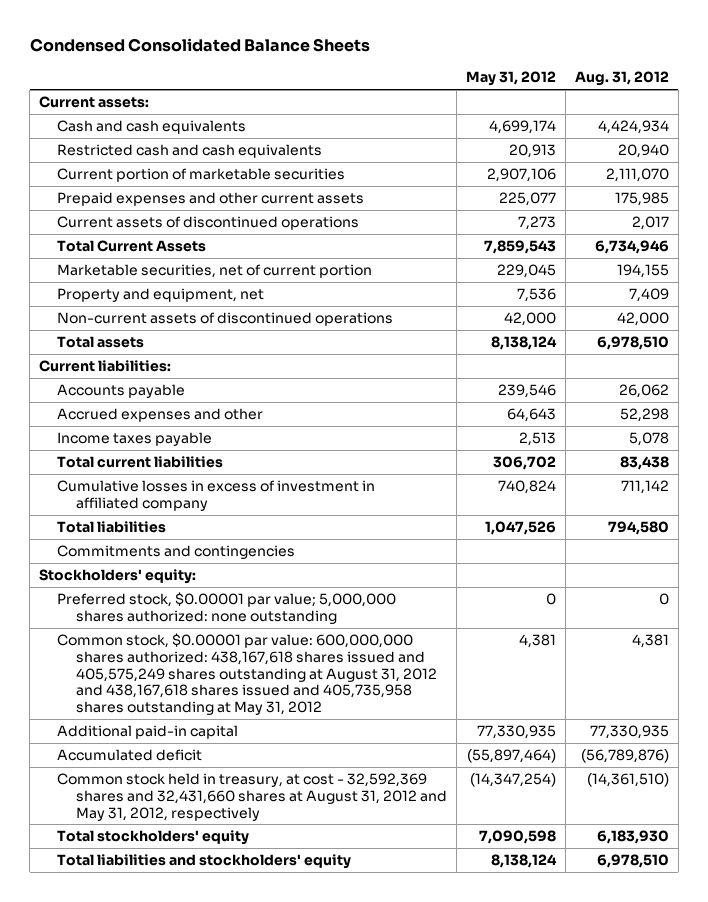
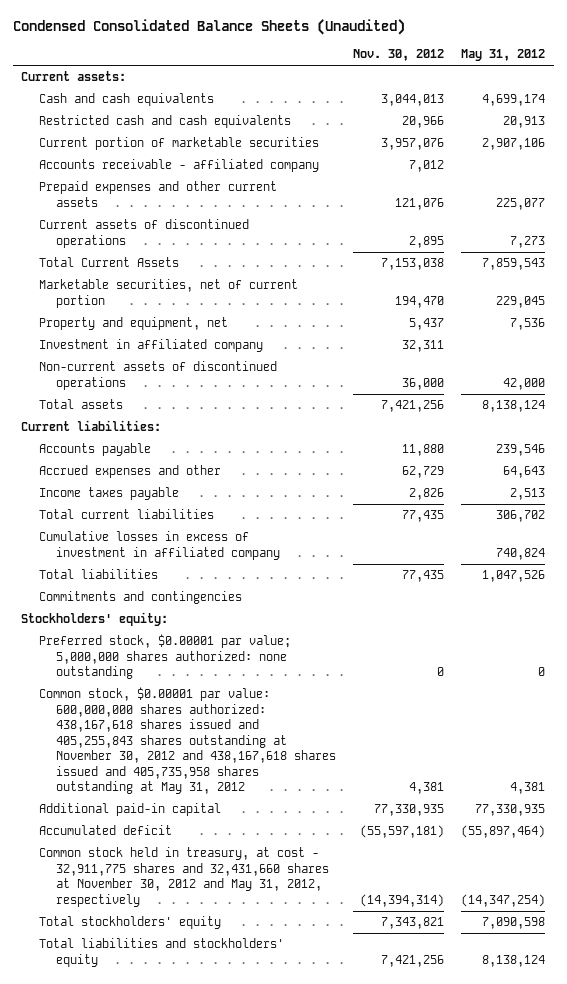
[29,38,370,53] Condensed Consolidated Balance Sheets -> [12,19,405,36] Condensed Consolidated Balance Sheets (Unaudited)
[574,71,669,87] Aug. 31, 2012 -> none
none -> [353,49,445,62] Nov. 30, 2012
none -> [38,159,319,173] Accounts receivable - affiliated company
none -> [38,339,263,353] Investment in affiliated company
[57,633,437,716] Common stock, $0.00001 par value: 600,000,000 shares authorized: 438,167,618 shares issued and 405,575,249 shares outstanding at August 31, 2012 and 438,167,618 shares issued and 405,735,958 shares outstanding at May 31, 2012 -> [38,687,337,795] Common stock, $0.00001 par value: 600,000,000 shares authorized: 438,167,618 shares issued and 405,255,843 shares outstanding at November 30, 2012 and 438,167,618 shares issued and 405,735,958 shares outstanding at May 31, 2012
[57,773,447,821] Common stock held in treasury, at cost - 32,592,369 shares and 32,431,660 shares at August 31, 2012 and May 31, 2012, respectively -> [38,847,330,907] Common stock held in treasury, at cost - 32,911,775 shares and 32,431,660 shares at November 30, 2012 and May 31, 2012, respectively

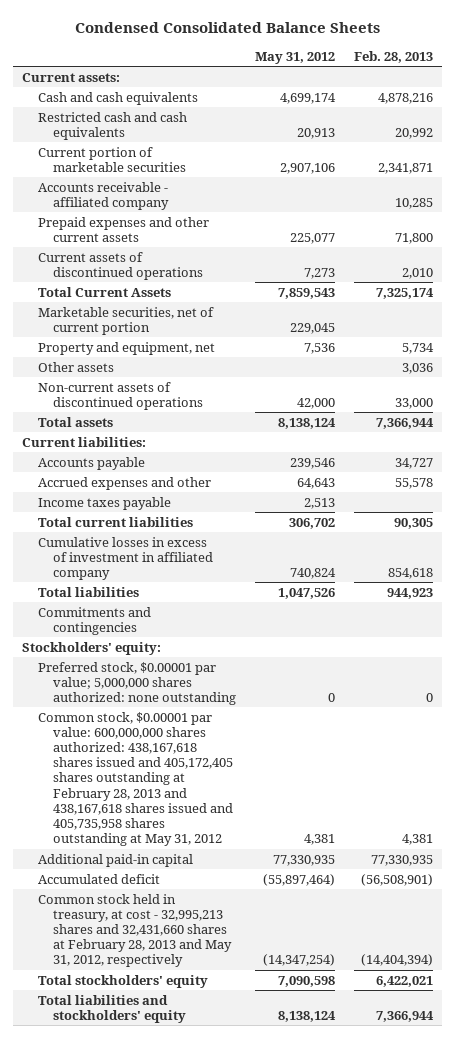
[12,19,405,36] Condensed Consolidated Balance Sheets (Unaudited) -> [74,22,380,34] Condensed Consolidated Balance Sheets
[353,49,445,62] Nov. 30, 2012 -> none
none -> [353,50,433,63] Feb. 28, 2013
[38,339,263,353] Investment in affiliated company -> none
none -> [37,361,114,372] Other assets
[38,687,337,795] Common stock, $0.00001 par value: 600,000,000 shares authorized: 438,167,618 shares issued and 405,255,843 shares outstanding at November 30, 2012 and 438,167,618 shares issued and 405,735,958 shares outstanding at May 31, 2012 -> [37,711,234,847] Common stock, $0.00001 par value: 600,000,000 shares authorized: 438,167,618 shares issued and 405,172,405 shares outstanding at February 28, 2013 and 438,167,618 shares issued and 405,735,958 shares outstanding at May 31, 2012
[38,847,330,907] Common stock held in treasury, at cost - 32,911,775 shares and 32,431,660 shares at November 30, 2012 and May 31, 2012, respectively -> [37,893,233,968] Common stock held in treasury, at cost - 32,995,213 shares and 32,431,660 shares at February 28, 2013 and May 31, 2012, respectively

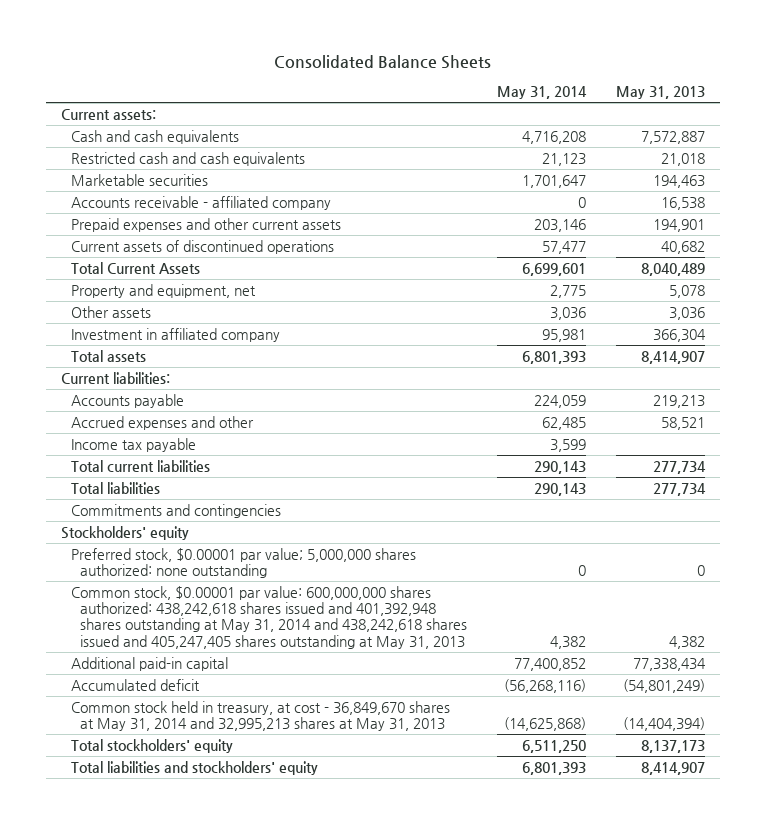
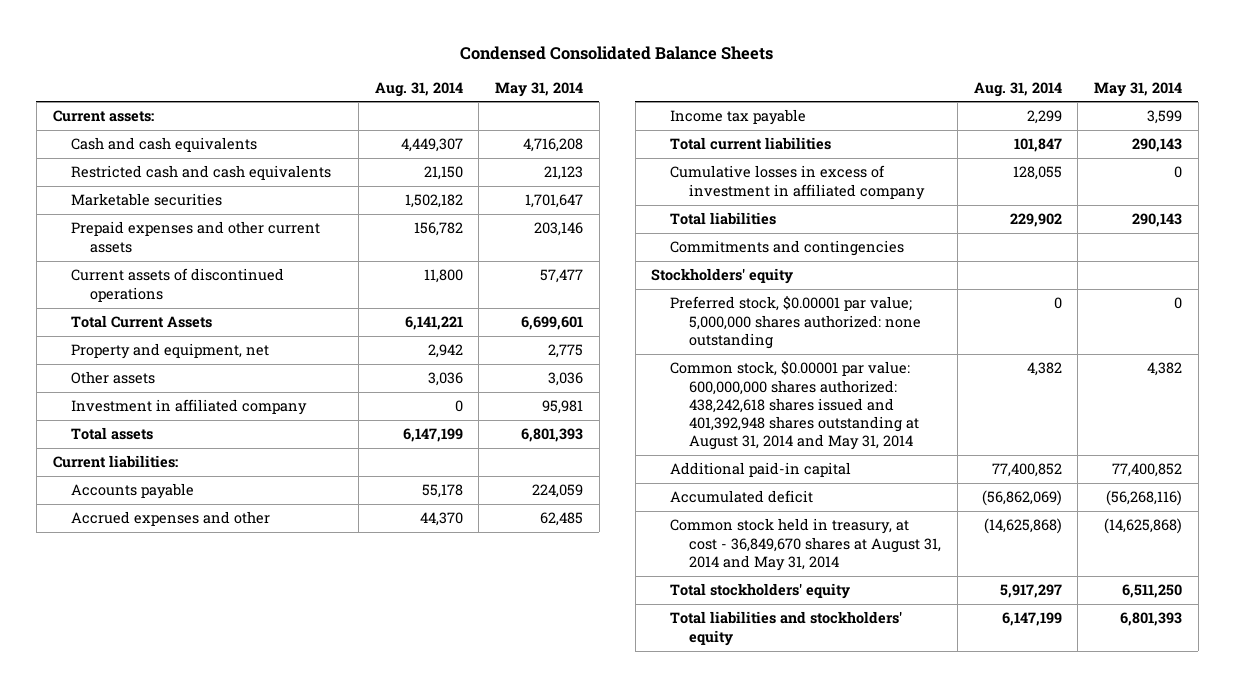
[274,55,492,70] Consolidated Balance Sheets -> [460,45,774,60] Condensed Consolidated Balance Sheets
[616,86,706,100] May 31, 2013 -> none
none -> [374,81,463,97] Aug. 31, 2014
[70,195,331,210] Accounts receivable - affiliated company -> none
none -> [670,165,926,200] Cumulative losses in excess of investment in affiliated company
[70,585,468,649] Common stock, $0.00001 par value: 600,000,000 shares authorized: 438,242,618 shares issued and 401,392,948 shares outstanding at May 31, 2014 and 438,242,618 shares issued and 405,247,405 shares outstanding at May 31, 2013 -> [670,361,920,451] Common stock, $0.00001 par value: 600,000,000 shares authorized: 438,242,618 shares issued and 401,392,948 shares outstanding at August 31, 2014 and May 31, 2014
[70,700,450,731] Common stock held in treasury, at cost - 36,849,670 shares at May 31, 2014 and 32,995,213 shares at May 31, 2013 -> [670,518,942,571] Common stock held in treasury, at cost - 36,849,670 shares at August 31, 2014 and May 31, 2014

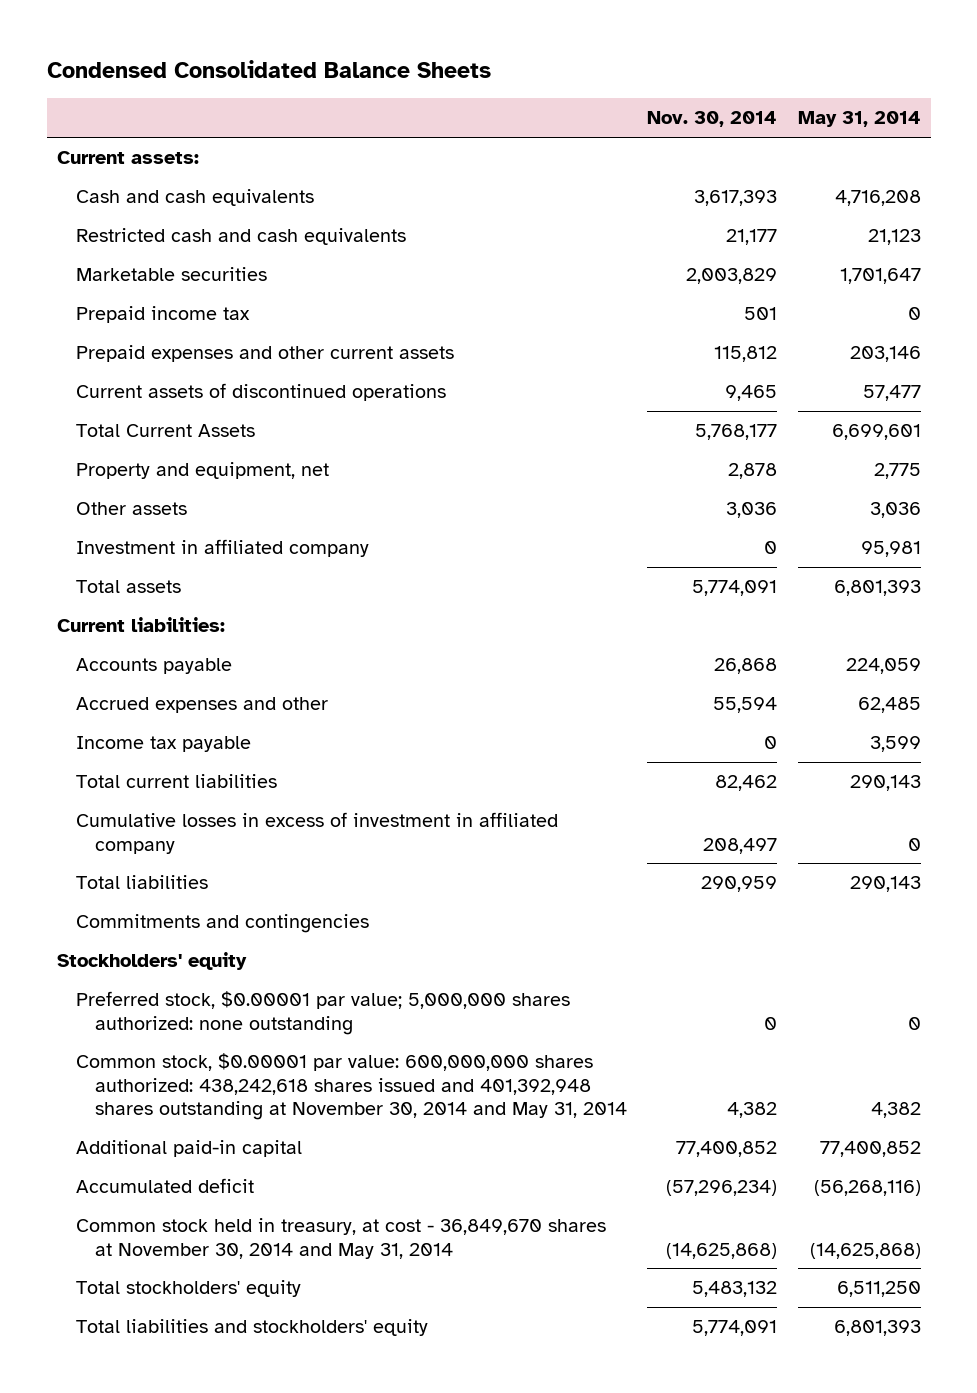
[374,81,463,97] Aug. 31, 2014 -> none
none -> [647,111,778,128] Nov. 30, 2014
none -> [75,306,250,324] Prepaid income tax
[670,361,920,451] Common stock, $0.00001 par value: 600,000,000 shares authorized: 438,242,618 shares issued and 401,392,948 shares outstanding at August 31, 2014 and May 31, 2014 -> [75,1053,627,1121] Common stock, $0.00001 par value: 600,000,000 shares authorized: 438,242,618 shares issued and 401,392,948 shares outstanding at November 30, 2014 and May 31, 2014
[670,518,942,571] Common stock held in treasury, at cost - 36,849,670 shares at August 31, 2014 and May 31, 2014 -> [75,1218,606,1259] Common stock held in treasury, at cost - 36,849,670 shares at November 30, 2014 and May 31, 2014

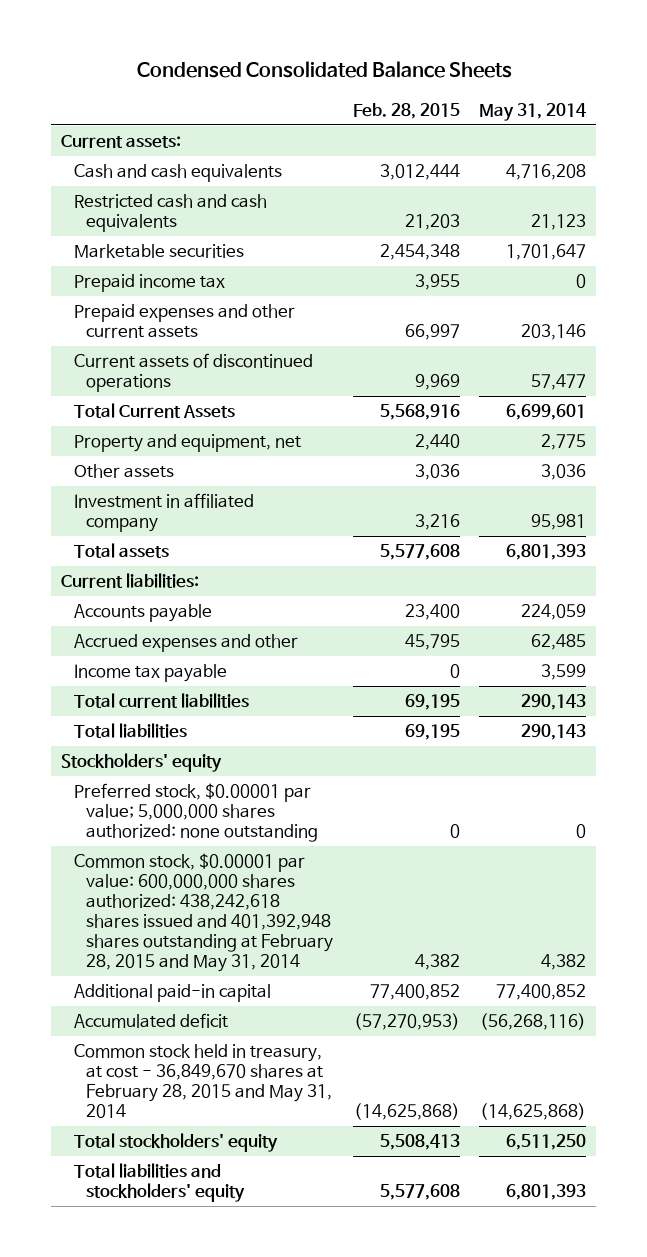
[647,111,778,128] Nov. 30, 2014 -> none
none -> [352,102,460,119] Feb. 28, 2015
[75,812,558,854] Cumulative losses in excess of investment in affiliated company -> none
[75,914,369,934] Commitments and contingencies -> none
[75,1053,627,1121] Common stock, $0.00001 par value: 600,000,000 shares authorized: 438,242,618 shares issued and 401,392,948 shares outstanding at November 30, 2014 and May 31, 2014 -> [73,853,334,973] Common stock, $0.00001 par value: 600,000,000 shares authorized: 438,242,618 shares issued and 401,392,948 shares outstanding at February 28, 2015 and May 31, 2014
[75,1218,606,1259] Common stock held in treasury, at cost - 36,849,670 shares at November 30, 2014 and May 31, 2014 -> [73,1044,333,1119] Common stock held in treasury, at cost - 36,849,670 shares at February 28, 2015 and May 31, 2014

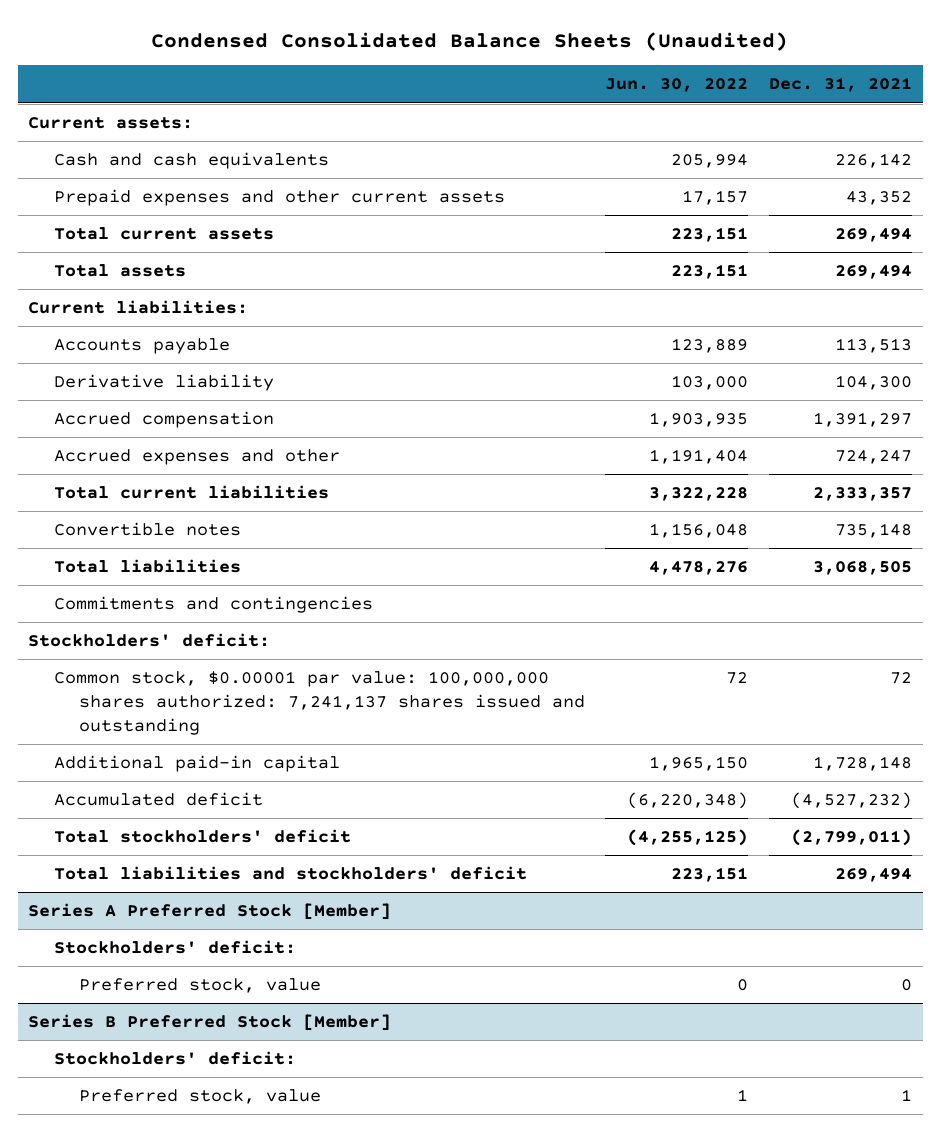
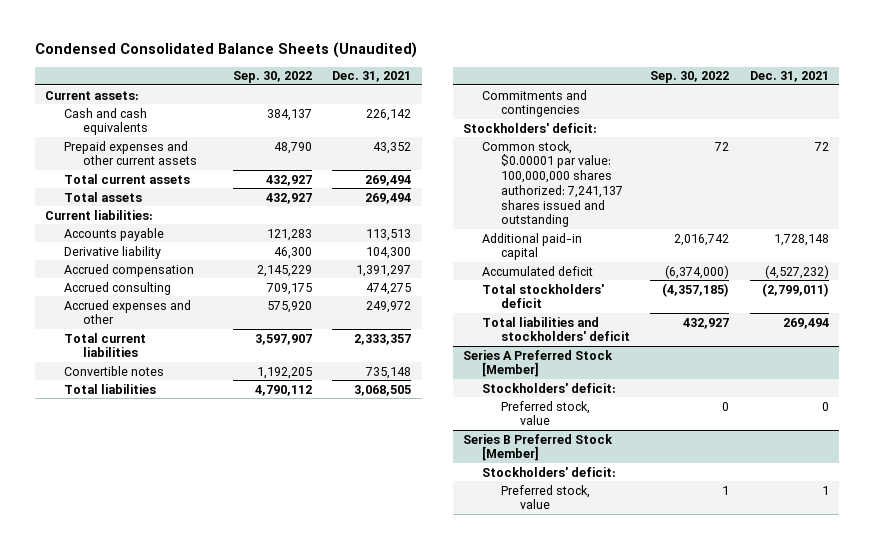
[605,78,749,93] Jun. 30, 2022 -> none
none -> [232,71,312,84] Sep. 30, 2022
none -> [64,281,172,295] Accrued consulting
[835,450,913,465] 724,247 -> [366,300,412,313] 249,972

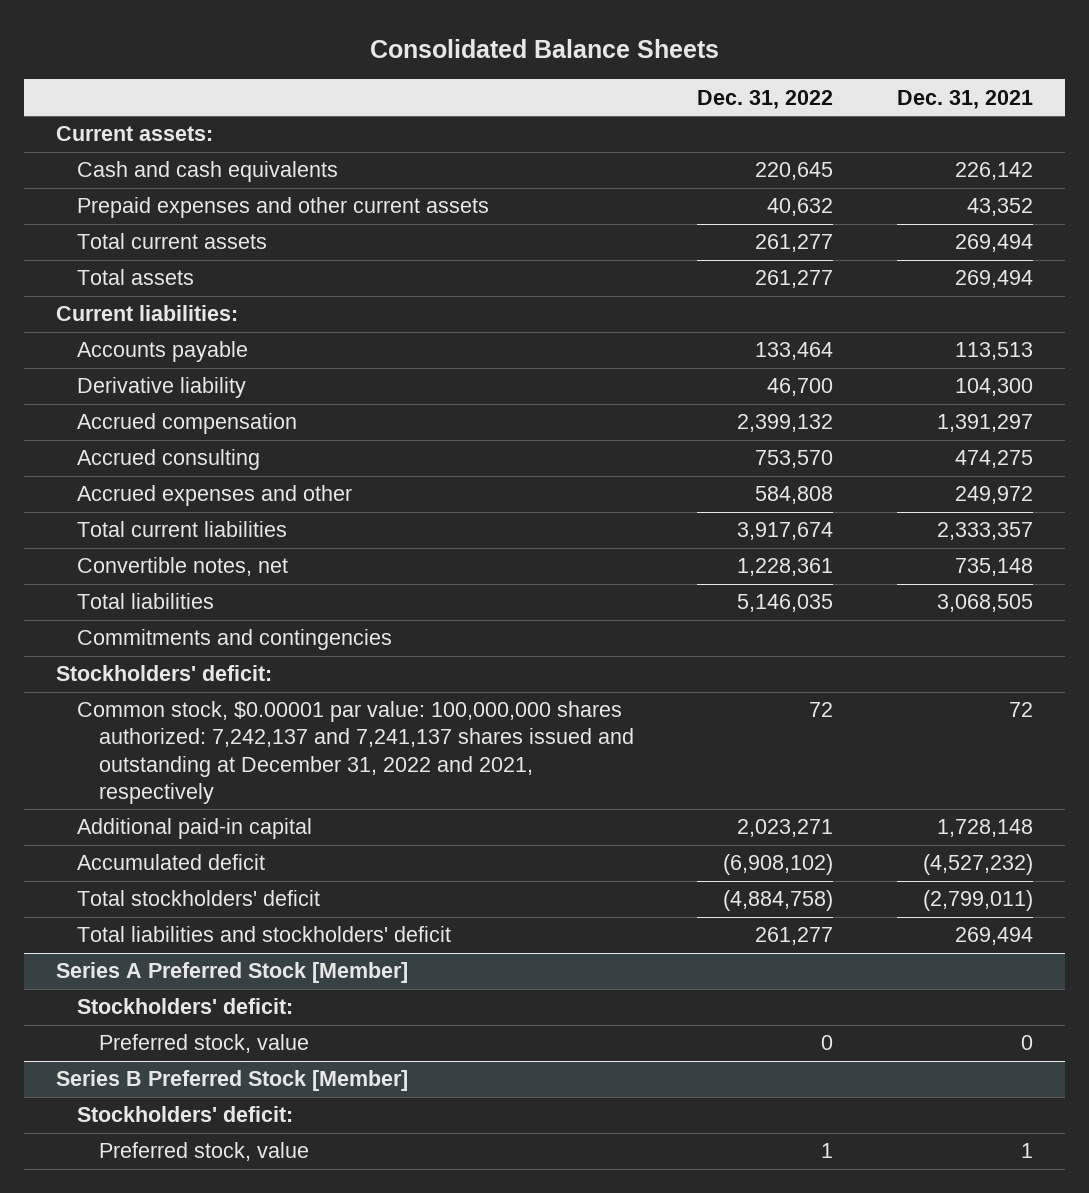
[34,42,417,59] Condensed Consolidated Balance Sheets (Unaudited) -> [369,38,719,58] Consolidated Balance Sheets
[232,71,312,84] Sep. 30, 2022 -> none
none -> [697,89,834,109] Dec. 31, 2022
[64,365,165,376] Convertible notes -> [77,557,289,577] Convertible notes, net
[481,140,623,228] Common stock, $0.00001 par value: 100,000,000 shares authorized: 7,241,137 shares issued and outstanding -> [77,701,634,804] Common stock, $0.00001 par value: 100,000,000 shares authorized: 7,242,137 and 7,241,137 shares issued and outstanding at December 31, 2022 and 2021, respectively

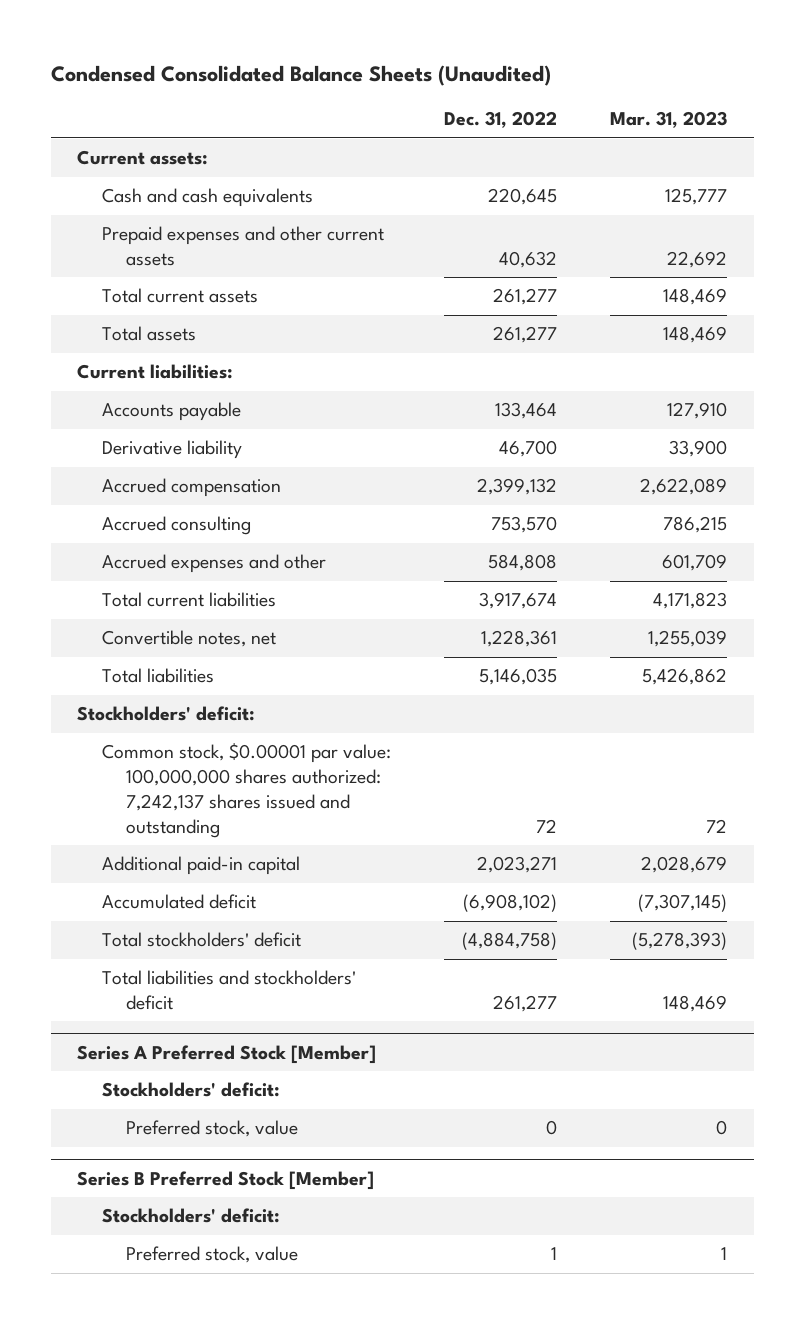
[369,38,719,58] Consolidated Balance Sheets -> [50,64,551,86] Condensed Consolidated Balance Sheets (Unaudited)
[897,89,1034,109] Dec. 31, 2021 -> none
none -> [610,111,728,129] Mar. 31, 2023
[77,629,393,651] Commitments and contingencies -> none
[77,701,634,804] Common stock, $0.00001 par value: 100,000,000 shares authorized: 7,242,137 and 7,241,137 shares issued and outstanding at December 31, 2022 and 2021, respectively -> [101,743,391,838] Common stock, $0.00001 par value: 100,000,000 shares authorized: 7,242,137 shares issued and outstanding

